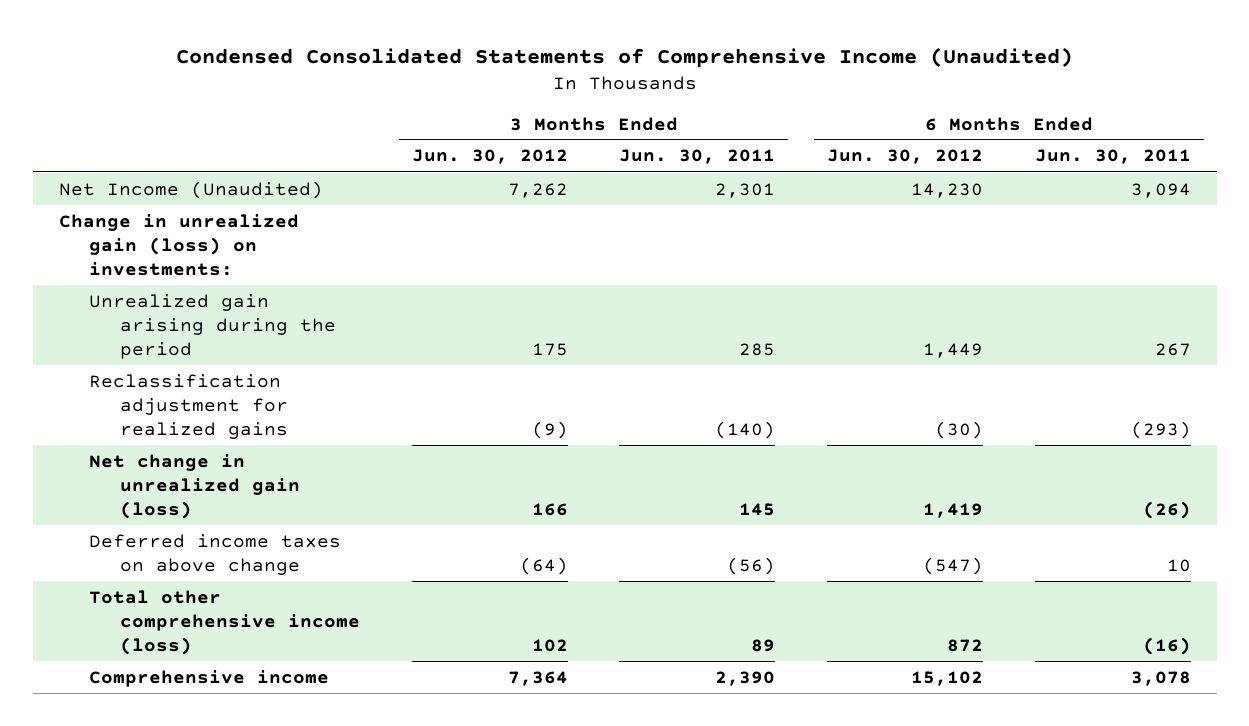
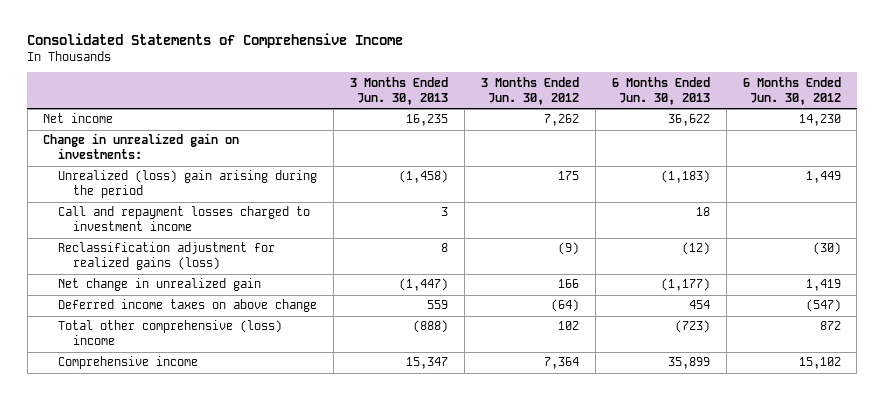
[175,46,1073,68] Condensed Consolidated Statements of Comprehensive Income (Unaudited) -> [27,33,404,49] Consolidated Statements of Comprehensive Income
[619,149,776,165] Jun. 30, 2011 -> none
[1034,149,1191,165] Jun. 30, 2011 -> none
none -> [350,76,449,105] 3 Months Ended Jun. 30, 2013
none -> [611,76,710,105] 6 Months Ended Jun. 30, 2013
[58,180,323,199] Net Income (Unaudited) -> [43,113,114,124] Net income
[58,213,299,277] Change in unrealized gain (loss) on investments: -> [43,133,240,160] Change in unrealized gain on investments:
[89,293,336,360] Unrealized gain arising during the period -> [58,170,318,199] Unrealized (loss) gain arising during the period
none -> [58,206,311,232] Call and repayment losses charged to investment income
[89,373,288,440] Reclassification adjustment for realized gains -> [58,242,276,271] Reclassification adjustment for realized gains (loss)
[89,453,300,520] Net change in unrealized gain (loss) -> [58,278,262,292] Net change in unrealized gain
[89,589,360,656] Total other comprehensive income (loss) -> [58,320,283,346] Total other comprehensive (loss) income

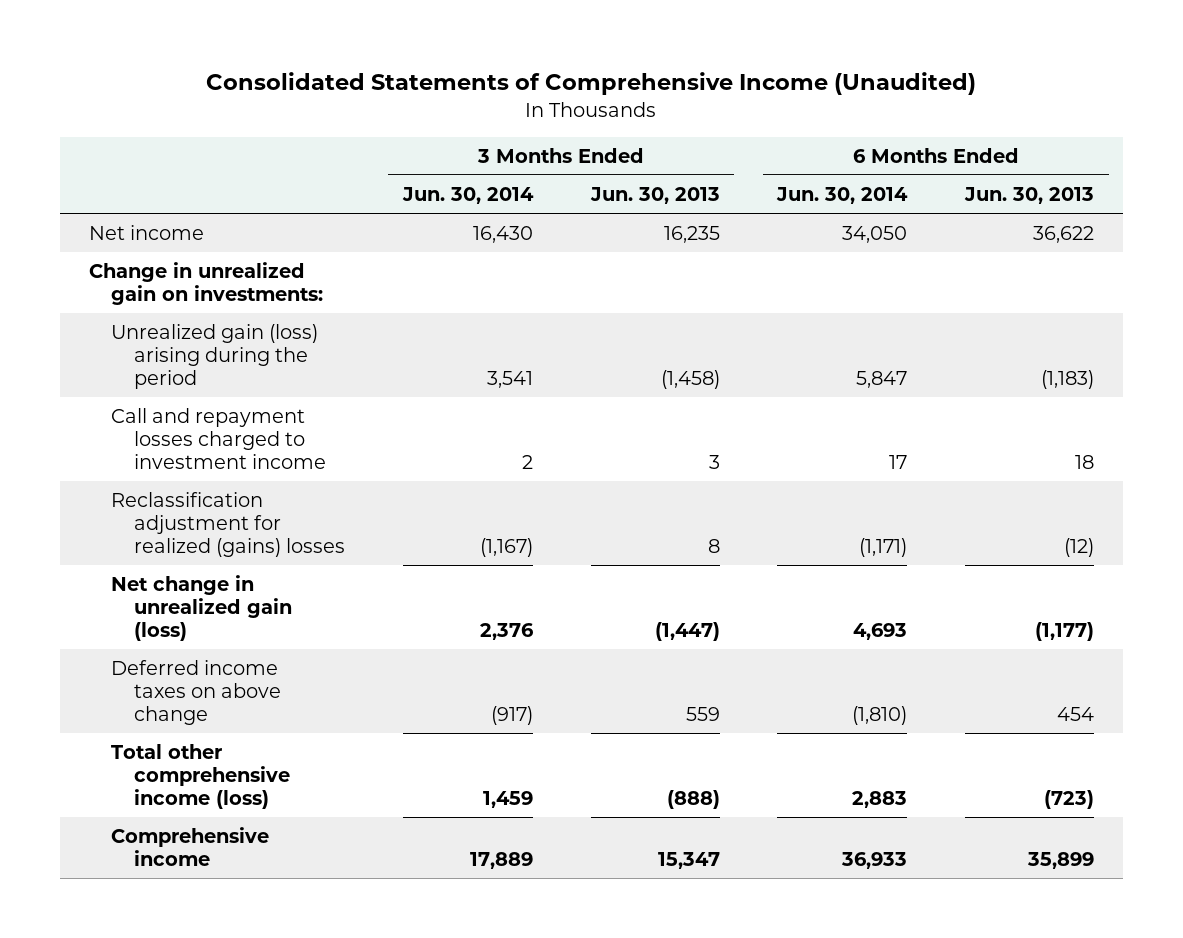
[27,33,404,49] Consolidated Statements of Comprehensive Income -> [206,72,977,96] Consolidated Statements of Comprehensive Income (Unaudited)
[480,76,579,105] 3 Months Ended Jun. 30, 2012 -> none
[742,76,841,105] 6 Months Ended Jun. 30, 2012 -> none
none -> [401,186,534,204] Jun. 30, 2014
none -> [776,186,909,204] Jun. 30, 2014
[58,170,318,199] Unrealized (loss) gain arising during the period -> [111,323,319,389] Unrealized gain (loss) arising during the period
[58,242,276,271] Reclassification adjustment for realized gains (loss) -> [111,491,345,557] Reclassification adjustment for realized (gains) losses
[58,278,262,292] Net change in unrealized gain -> [111,574,292,641] Net change in unrealized gain (loss)
[58,320,283,346] Total other comprehensive (loss) income -> [111,743,290,809] Total other comprehensive income (loss)

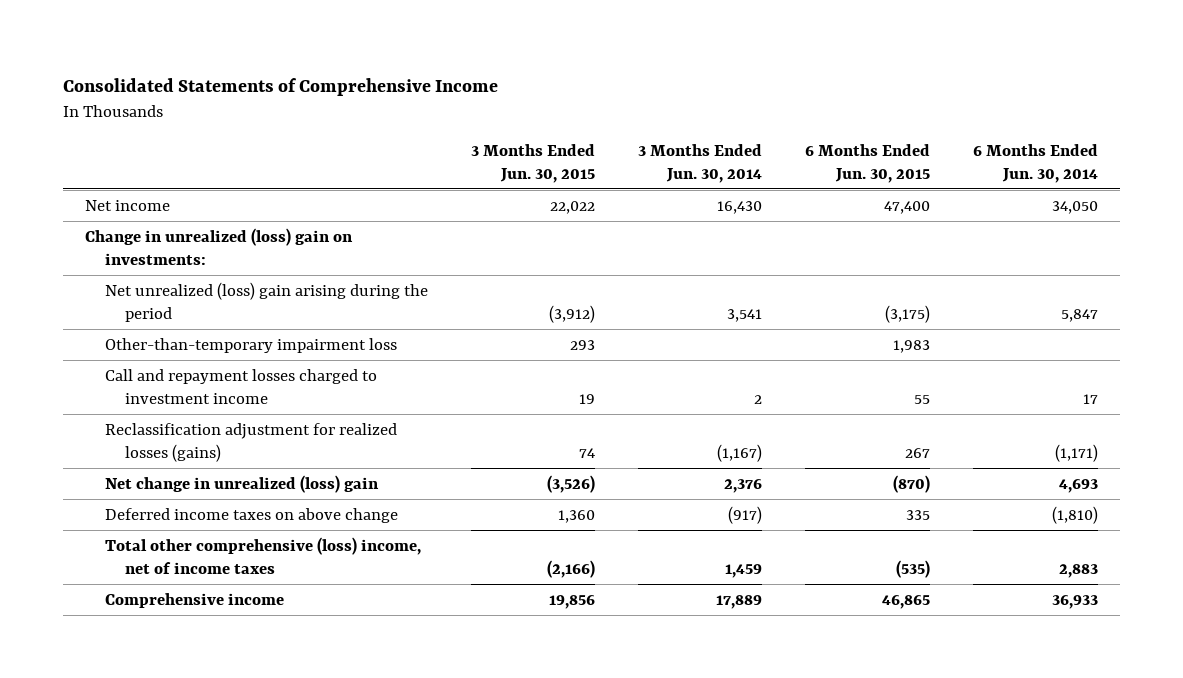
[206,72,977,96] Consolidated Statements of Comprehensive Income (Unaudited) -> [63,77,499,96] Consolidated Statements of Comprehensive Income
[589,186,720,204] Jun. 30, 2013 -> none
[964,186,1095,204] Jun. 30, 2013 -> none
none -> [471,143,596,183] 3 Months Ended Jun. 30, 2015
none -> [805,143,931,183] 6 Months Ended Jun. 30, 2015
[88,261,324,305] Change in unrealized gain on investments: -> [84,227,353,265] Change in unrealized (loss) gain on investments:
[111,323,319,389] Unrealized gain (loss) arising during the period -> [105,281,429,322] Net unrealized (loss) gain arising during the period
none -> [105,337,398,353] Other-than-temporary impairment loss
[111,491,345,557] Reclassification adjustment for realized (gains) losses -> [105,422,398,462] Reclassification adjustment for realized losses (gains)
[111,574,292,641] Net change in unrealized gain (loss) -> [105,474,380,493] Net change in unrealized (loss) gain
[111,743,290,809] Total other comprehensive income (loss) -> [105,536,422,574] Total other comprehensive (loss) income, net of income taxes

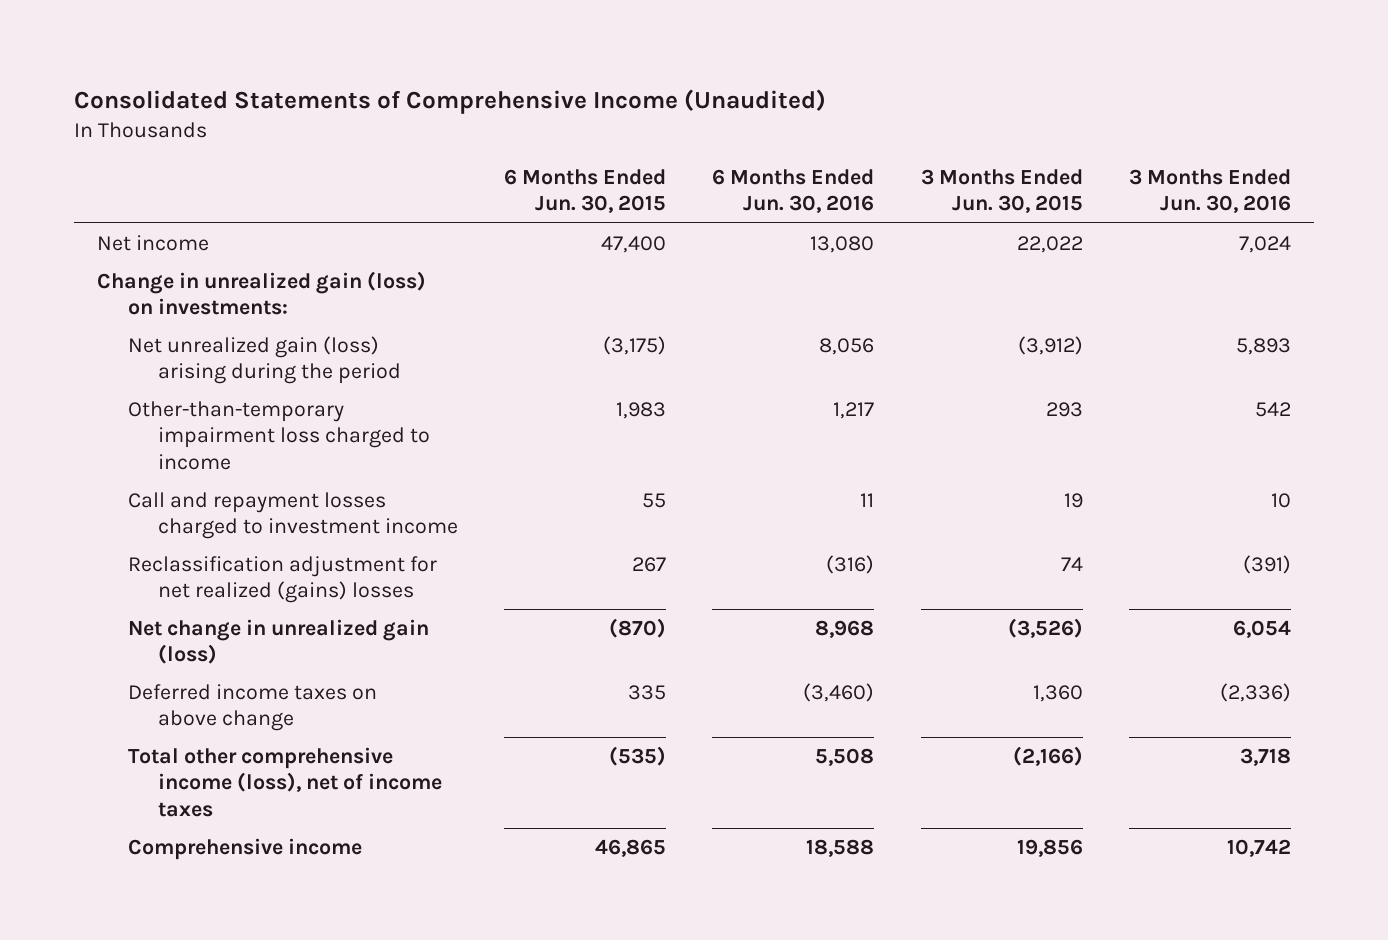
[63,77,499,96] Consolidated Statements of Comprehensive Income -> [74,88,827,114] Consolidated Statements of Comprehensive Income (Unaudited)
[638,143,763,183] 3 Months Ended Jun. 30, 2014 -> none
[973,143,1099,183] 6 Months Ended Jun. 30, 2014 -> none
none -> [712,169,875,214] 6 Months Ended Jun. 30, 2016
none -> [1128,169,1291,214] 3 Months Ended Jun. 30, 2016
[84,227,353,265] Change in unrealized (loss) gain on investments: -> [97,270,427,316] Change in unrealized gain (loss) on investments:
[105,281,429,322] Net unrealized (loss) gain arising during the period -> [127,335,401,385] Net unrealized gain (loss) arising during the period
[105,337,398,353] Other-than-temporary impairment loss -> [127,400,430,470] Other-than-temporary impairment loss charged to income
[105,422,398,462] Reclassification adjustment for realized losses (gains) -> [127,555,437,604] Reclassification adjustment for net realized (gains) losses
[105,474,380,493] Net change in unrealized (loss) gain -> [127,618,429,665] Net change in unrealized gain (loss)
[105,536,422,574] Total other comprehensive (loss) income, net of income taxes -> [127,746,442,817] Total other comprehensive income (loss), net of income taxes

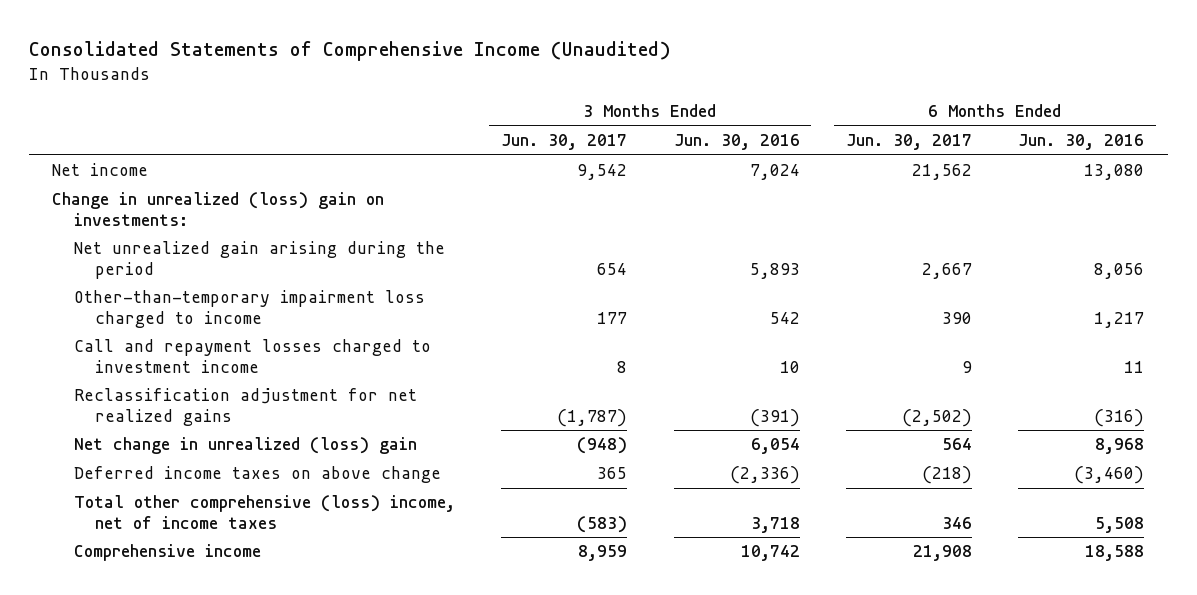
[504,169,667,214] 6 Months Ended Jun. 30, 2015 -> none
[920,169,1083,214] 3 Months Ended Jun. 30, 2015 -> none
none -> [501,134,628,151] Jun. 30, 2017
none -> [846,134,973,151] Jun. 30, 2017
[97,270,427,316] Change in unrealized gain (loss) on investments: -> [52,192,385,226] Change in unrealized (loss) gain on investments:
[127,335,401,385] Net unrealized gain (loss) arising during the period -> [73,241,445,279] Net unrealized gain arising during the period
[127,555,437,604] Reclassification adjustment for net realized (gains) losses -> [73,388,417,426] Reclassification adjustment for net realized gains
[127,618,429,665] Net change in unrealized gain (loss) -> [73,437,417,455] Net change in unrealized (loss) gain
[127,746,442,817] Total other comprehensive income (loss), net of income taxes -> [73,495,455,529] Total other comprehensive (loss) income, net of income taxes

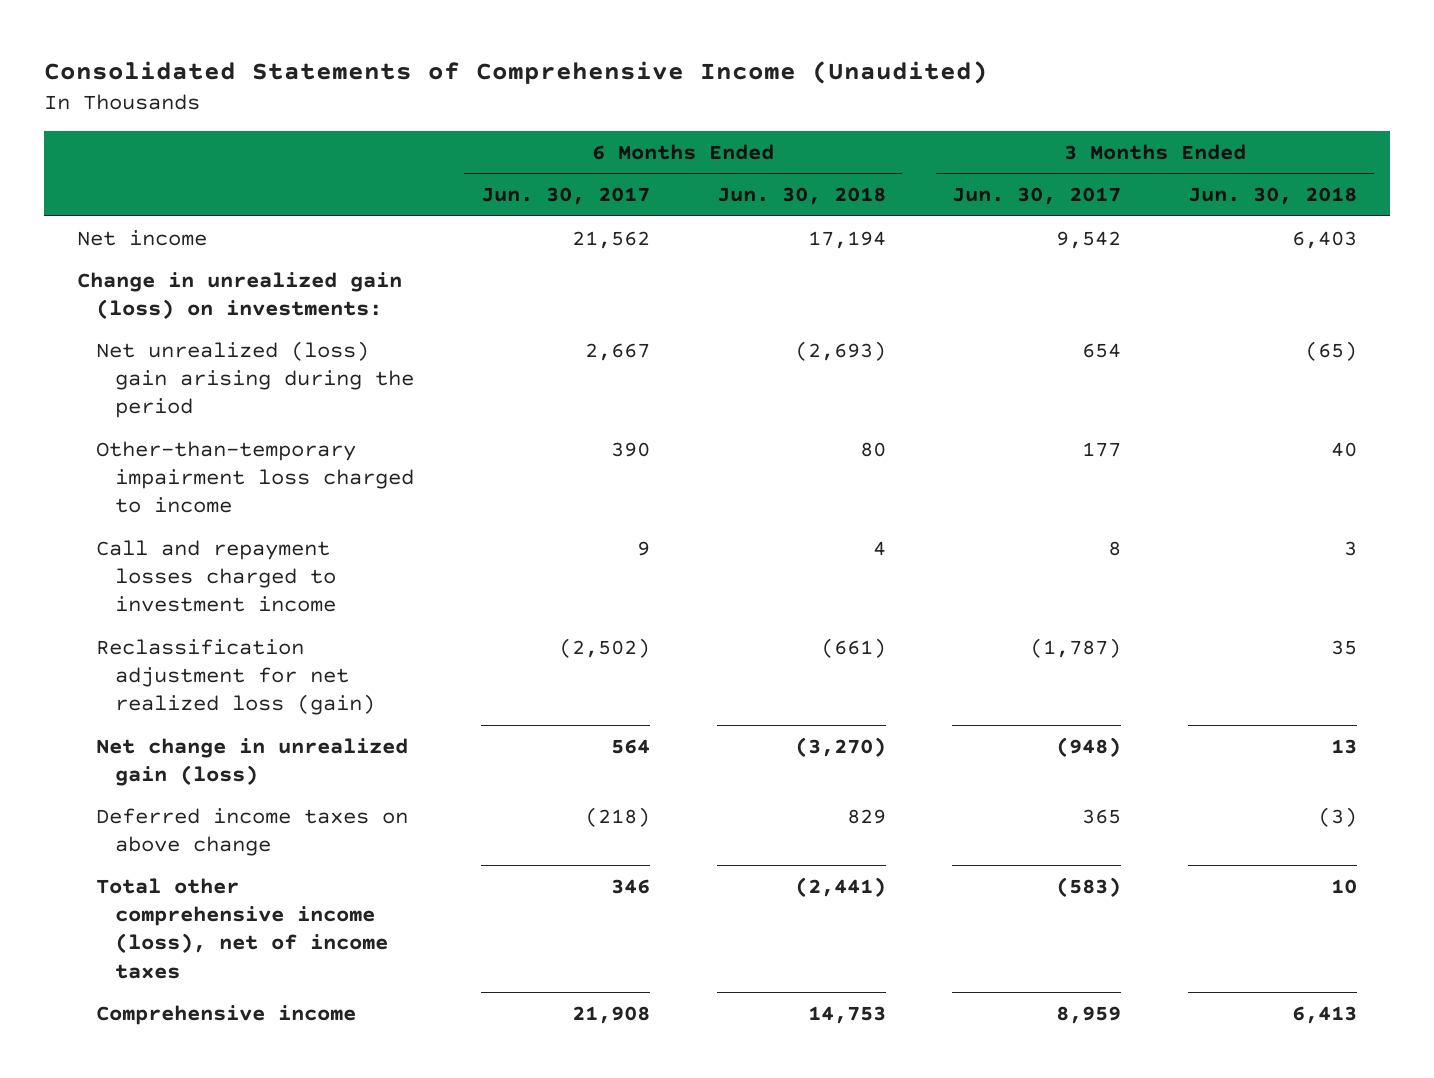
[673,134,800,151] Jun. 30, 2016 -> none
[1018,134,1145,151] Jun. 30, 2016 -> none
none -> [716,187,886,206] Jun. 30, 2018
none -> [1188,187,1358,206] Jun. 30, 2018
[52,192,385,226] Change in unrealized (loss) gain on investments: -> [76,271,402,320] Change in unrealized gain (loss) on investments:
[73,241,445,279] Net unrealized gain arising during the period -> [96,340,415,419] Net unrealized (loss) gain arising during the period
[73,388,417,426] Reclassification adjustment for net realized gains -> [96,638,376,716] Reclassification adjustment for net realized loss (gain)
[73,437,417,455] Net change in unrealized (loss) gain -> [96,737,409,787] Net change in unrealized gain (loss)
[73,495,455,529] Total other comprehensive (loss) income, net of income taxes -> [96,877,389,979] Total other comprehensive income (loss), net of income taxes

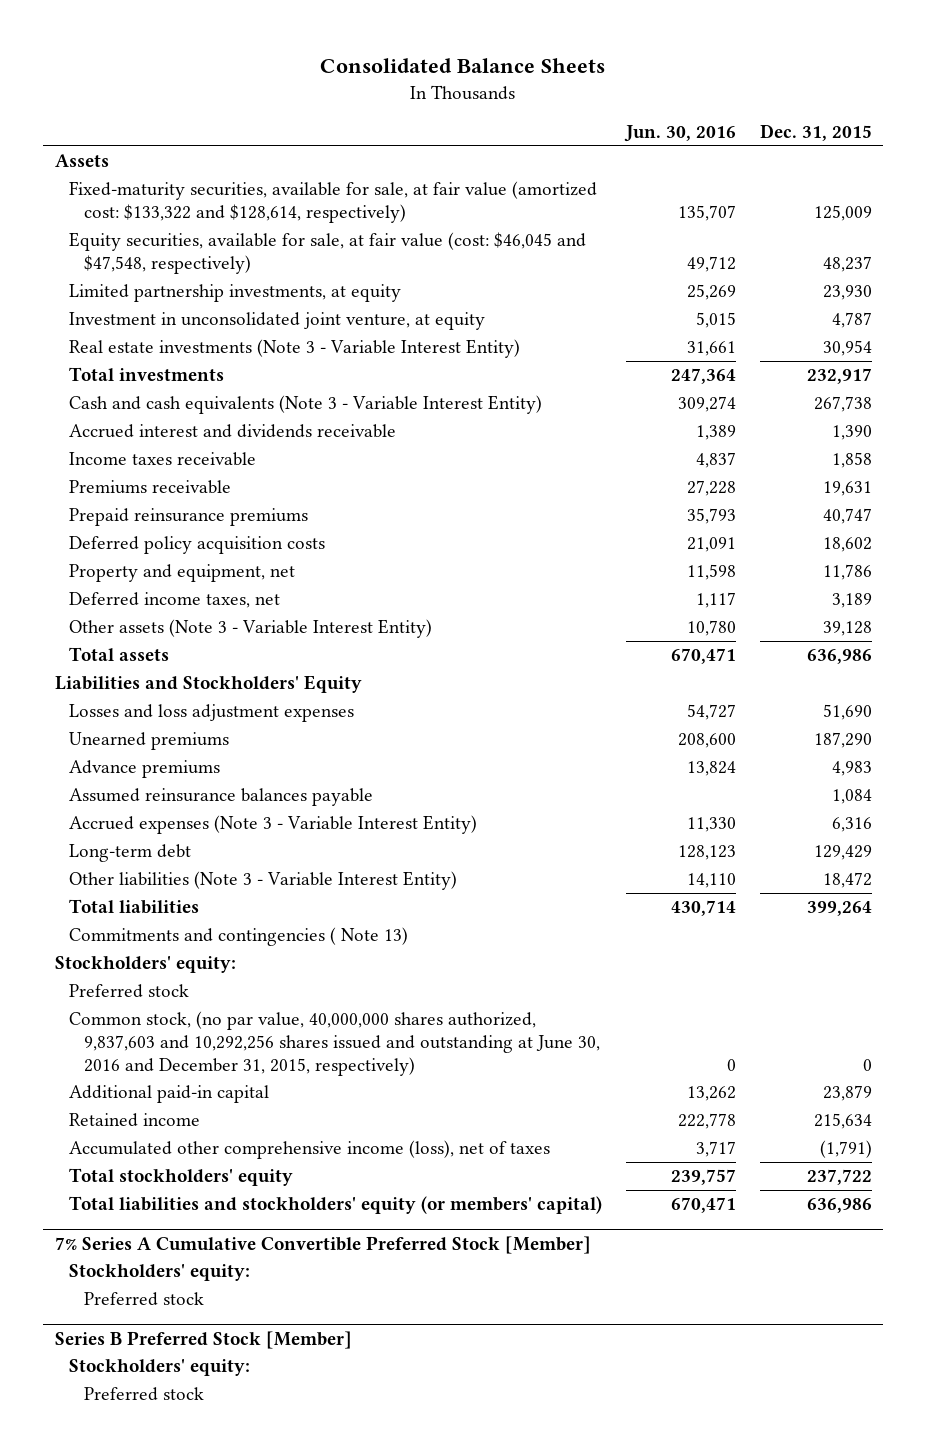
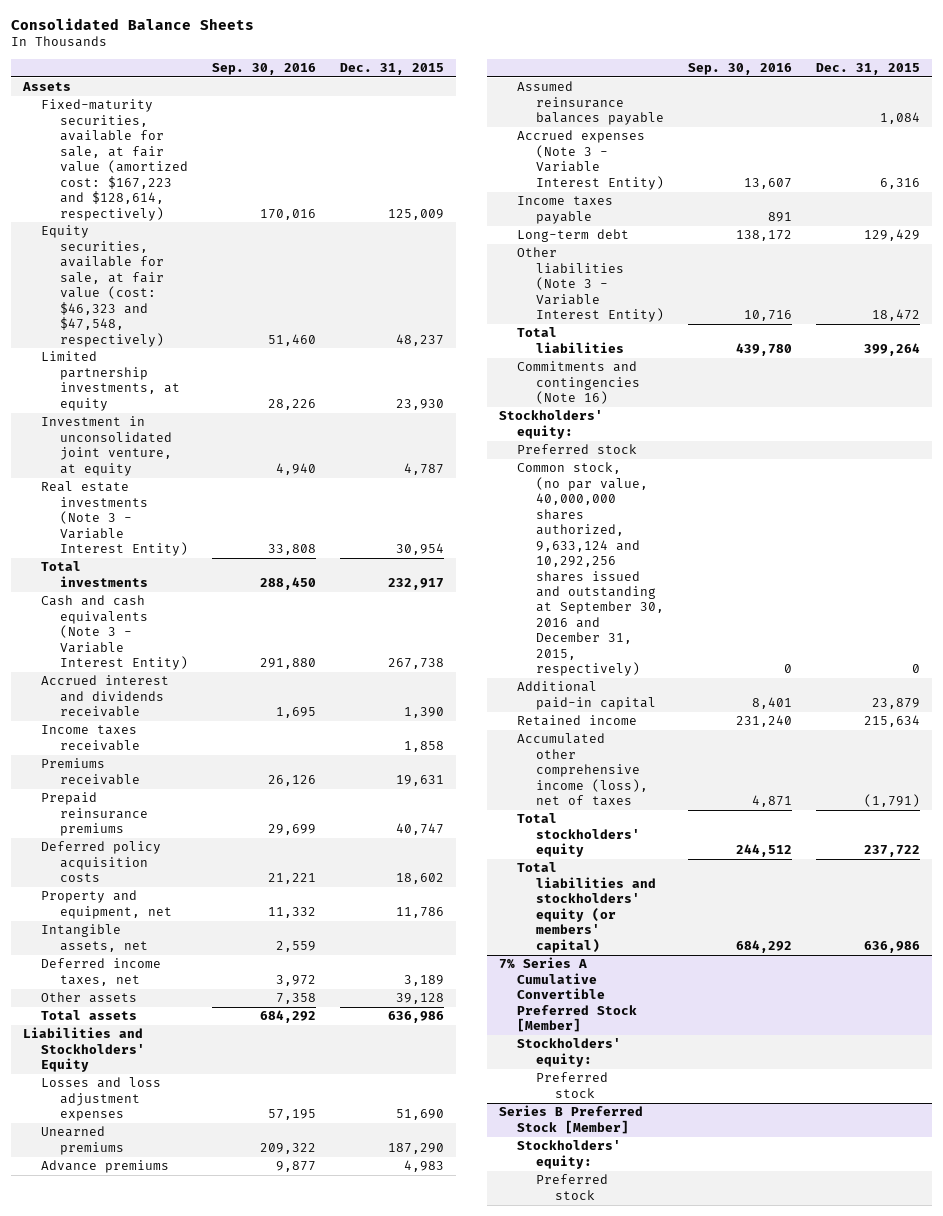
[623,124,736,142] Jun. 30, 2016 -> none
none -> [212,63,317,76] Sep. 30, 2016
[69,181,598,223] Fixed-maturity securities, available for sale, at fair value (amortized cost: $133,322 and $128,614, respectively) -> [41,99,189,221] Fixed-maturity securities, available for sale, at fair value (amortized cost: $167,223 and $128,614, respectively)
[69,232,587,274] Equity securities, available for sale, at fair value (cost: $46,045 and $47,548, respectively) -> [41,225,165,347] Equity securities, available for sale, at fair value (cost: $46,323 and $47,548, respectively)
none -> [41,924,149,952] Intangible assets, net
[69,619,433,639] Other assets (Note 3 - Variable Interest Entity) -> [41,992,138,1004] Other assets
none -> [517,196,614,224] Income taxes payable
[69,927,409,947] Commitments and contingencies ( Note 13) -> [517,361,641,405] Commitments and contingencies (Note 16)
[69,1011,600,1076] Common stock, (no par value, 40,000,000 shares authorized, 9,837,603 and 10,292,256 shares issued and outstanding at June 30, 2016 and December 31, 2015, respectively) -> [517,462,665,677] Common stock, (no par value, 40,000,000 shares authorized, 9,633,124 and 10,292,256 shares issued and outstanding at September 30, 2016 and December 31, 2015, respectively)

